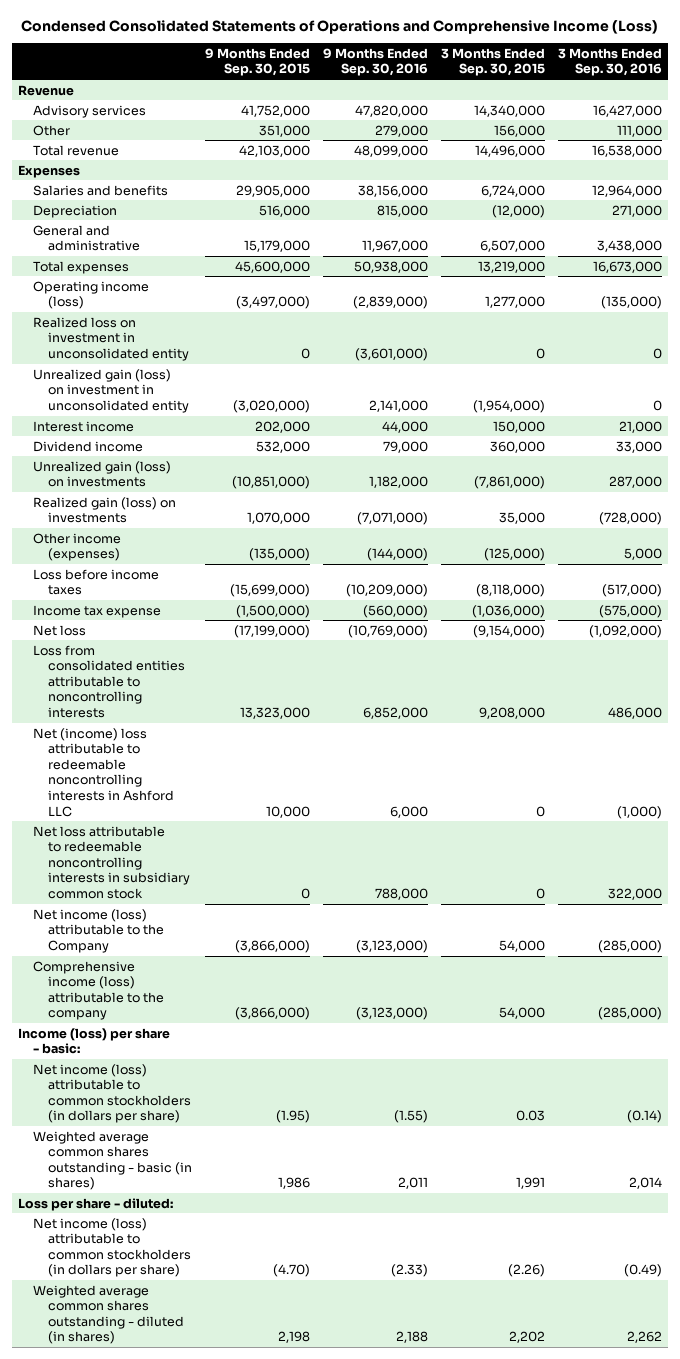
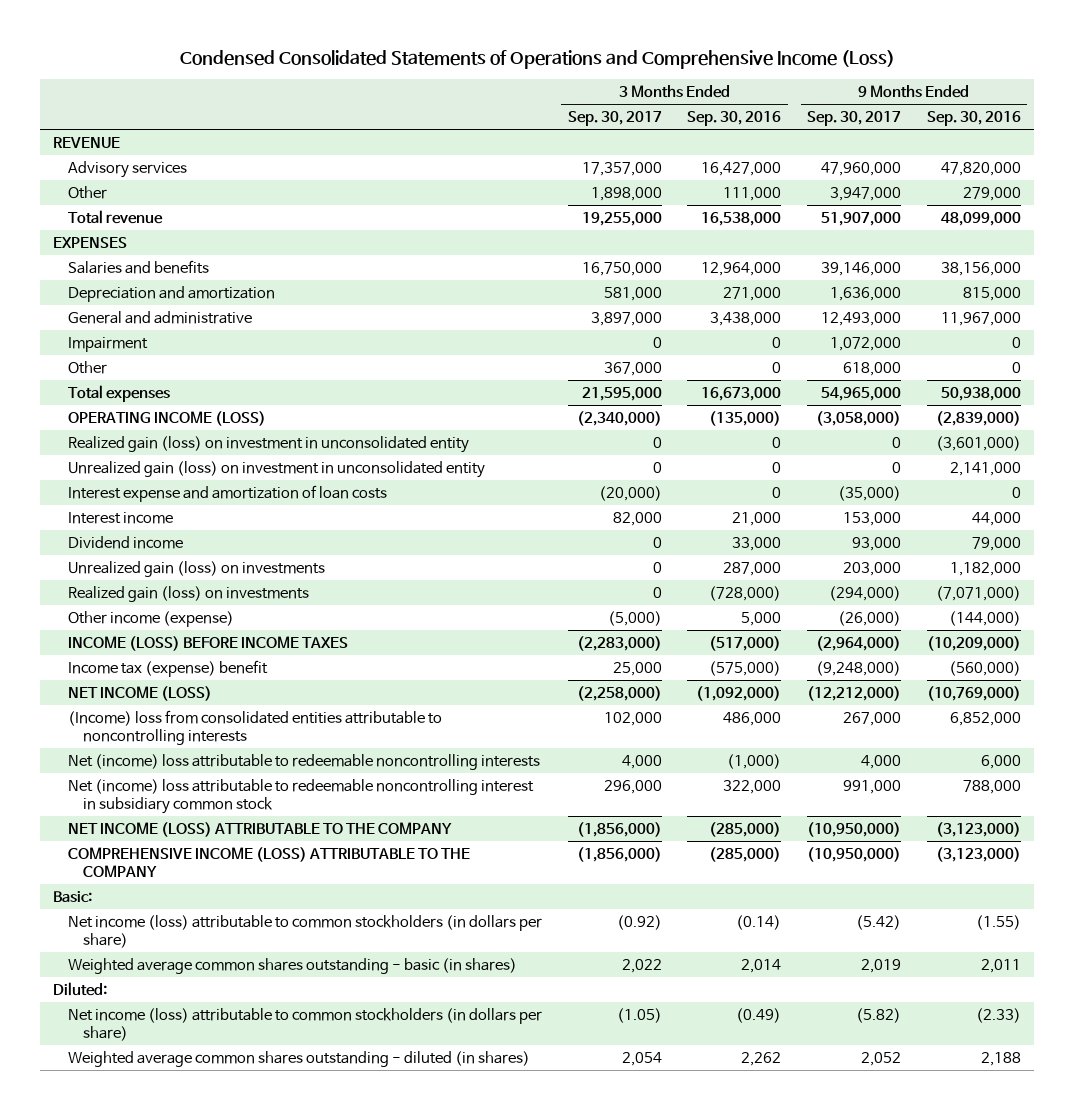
[204,47,310,77] 9 Months Ended Sep. 30, 2015 -> none
[440,47,545,77] 3 Months Ended Sep. 30, 2015 -> none
none -> [567,111,662,127] Sep. 30, 2017
none -> [807,111,902,127] Sep. 30, 2017
[18,84,75,96] Revenue -> [53,136,121,148] REVENUE
[18,164,81,178] Expenses -> [53,236,128,248] EXPENSES
[32,204,117,218] Depreciation -> [68,285,276,302] Depreciation and amortization
none -> [68,336,149,352] Impairment
none -> [68,360,108,374] Other
[32,280,149,310] Operating income (loss) -> [68,410,267,426] OPERATING INCOME (LOSS)
[32,316,189,361] Realized loss on investment in unconsolidated entity -> [68,435,470,453] Realized gain (loss) on investment in unconsolidated entity
none -> [68,484,388,502] Interest expense and amortization of loan costs
[32,532,121,562] Other income (expenses) -> [68,610,235,627] Other income (expense)
[32,568,159,596] Loss before income taxes -> [68,635,349,651] INCOME (LOSS) BEFORE INCOME TAXES
[32,604,161,618] Income tax expense -> [68,659,269,677] Income tax (expense) benefit
[32,624,86,636] Net loss -> [68,685,213,701] NET INCOME (LOSS)
[32,644,185,719] Loss from consolidated entities attributable to noncontrolling interests -> [68,709,443,745] (Income) loss from consolidated entities attributable to noncontrolling interests
[32,727,174,817] Net (income) loss attributable to redeemable noncontrolling interests in Ashford LLC -> [68,753,541,770] Net (income) loss attributable to redeemable noncontrolling interests
[32,825,190,900] Net loss attributable to redeemable noncontrolling interests in subsidiary common stock -> [68,778,535,814] Net (income) loss attributable to redeemable noncontrolling interest in subsidiary common stock
[32,908,164,953] Net income (loss) attributable to the Company -> [68,821,453,837] NET INCOME (LOSS) ATTRIBUTABLE TO THE COMPANY
[32,960,164,1021] Comprehensive income (loss) attributable to the company -> [68,846,471,877] COMPREHENSIVE INCOME (LOSS) ATTRIBUTABLE TO THE COMPANY
[18,1027,171,1055] Income (loss) per share - basic: -> [53,890,93,903] Basic:
[18,1197,174,1211] Loss per share - diluted: -> [53,981,108,996] Diluted:

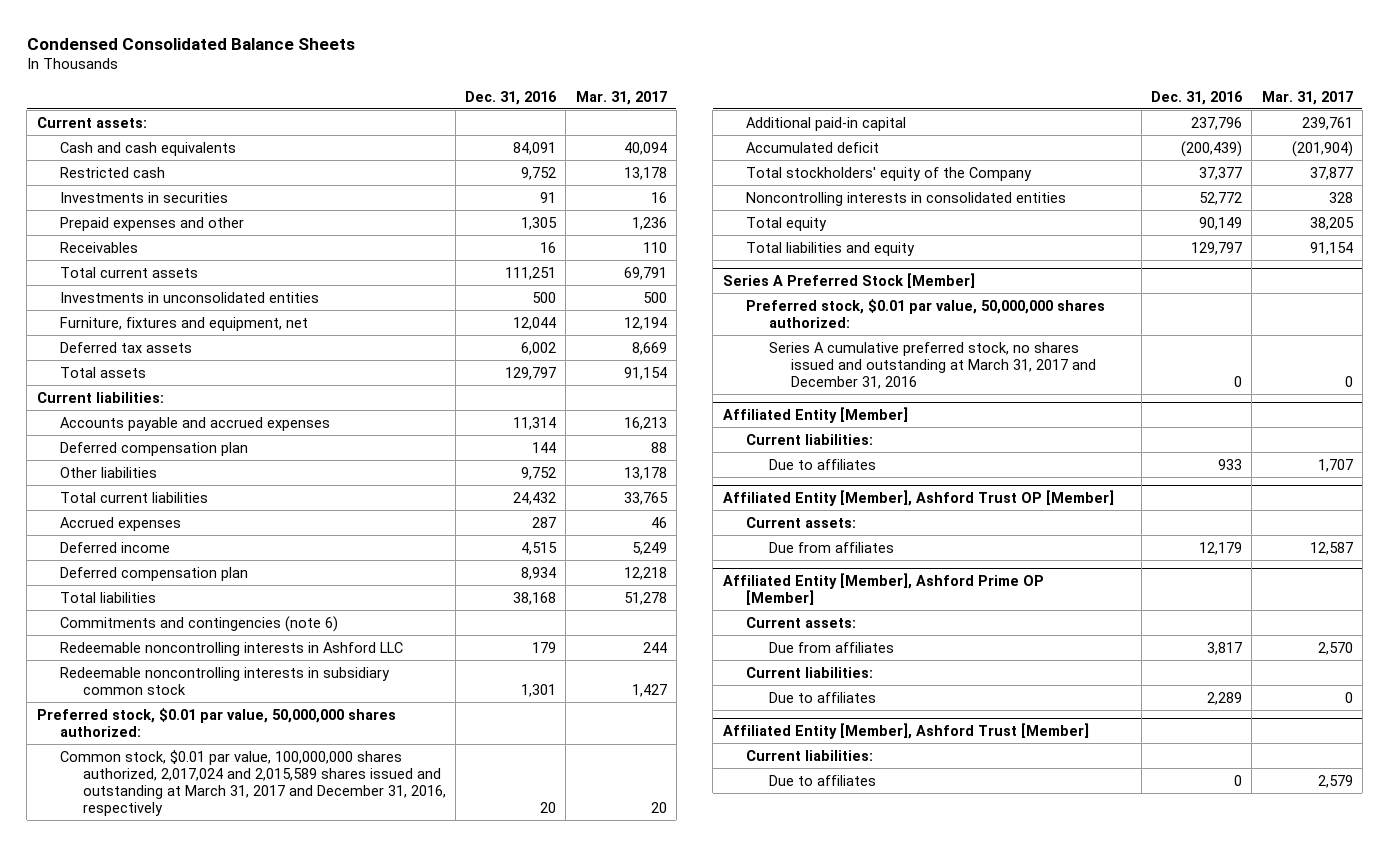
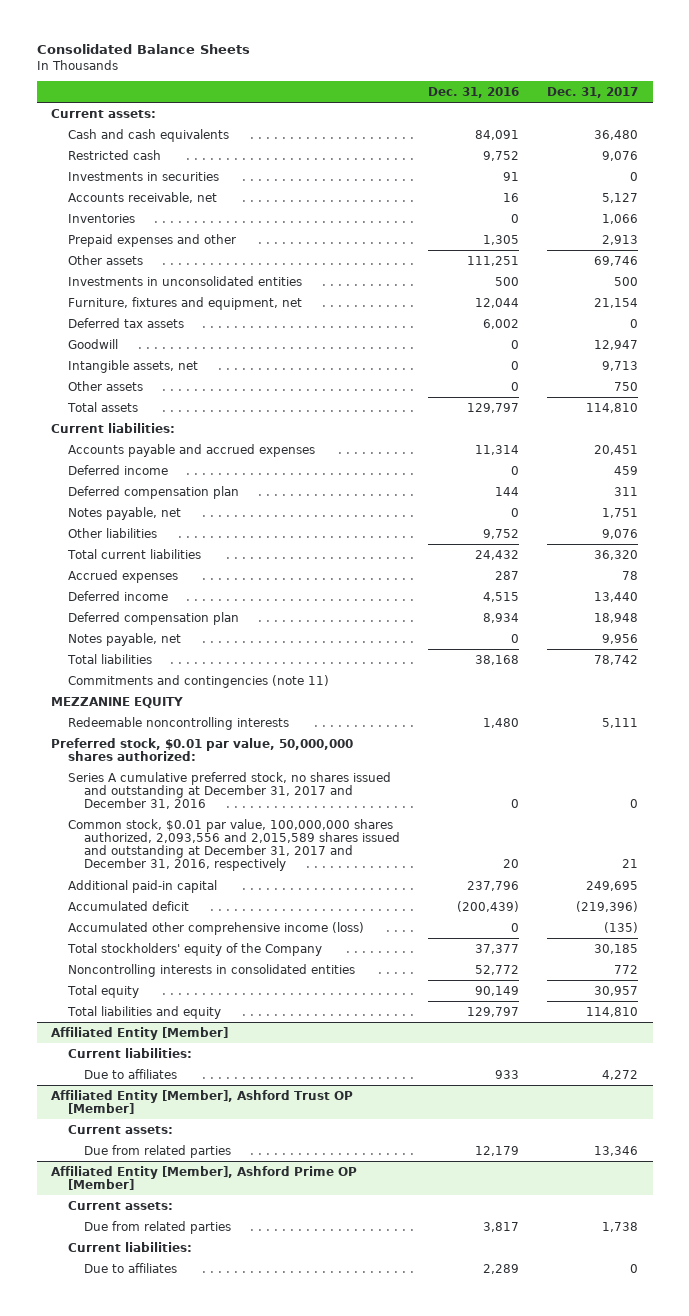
[26,37,355,50] Condensed Consolidated Balance Sheets -> [36,44,250,55] Consolidated Balance Sheets
[575,90,667,105] Mar. 31, 2017 -> none
none -> [547,86,639,98] Dec. 31, 2017
none -> [67,191,217,203] Accounts receivable, net
none -> [67,213,135,223] Inventories
[59,241,138,253] Receivables -> none
[59,266,198,278] Total current assets -> [67,254,143,265] Other assets
none -> [67,338,118,349] Goodwill
none -> [67,359,198,373] Intangible assets, net
none -> [67,380,143,391] Other assets
none -> [67,464,168,475] Deferred income
none -> [67,506,181,520] Notes payable, net
none -> [67,632,181,646] Notes payable, net
[59,666,390,695] Redeemable noncontrolling interests in subsidiary common stock -> none
[59,615,338,632] Commitments and contingencies (note 6) -> [67,674,329,688] Commitments and contingencies (note 11)
none -> [50,696,183,708] MEZZANINE EQUITY
[59,641,403,656] Redeemable noncontrolling interests in Ashford LLC -> [67,716,289,730] Redeemable noncontrolling interests
[532,641,557,653] 179 -> [483,717,520,728] 1,480
none -> [67,771,391,810] Series A cumulative preferred stock, no shares issued and outstanding at December 31, 2017 and December 31, 2016
[59,749,446,816] Common stock, $0.01 par value, 100,000,000 shares authorized, 2,017,024 and 2,015,589 shares issued and outstanding at March 31, 2017 and December 31, 2016, respectively -> [67,818,401,872] Common stock, $0.01 par value, 100,000,000 shares authorized, 2,093,556 and 2,015,589 shares issued and outstanding at December 31, 2017 and December 31, 2016, respectively
none -> [67,921,364,935] Accumulated other comprehensive income (loss)
[722,273,975,289] Series A Preferred Stock [Member] -> none
[745,298,1105,328] Preferred stock, $0.01 par value, 50,000,000 shares authorized: -> none
[768,341,1097,389] Series A cumulative preferred stock, no shares issued and outstanding at March 31, 2017 and December 31, 2016 -> none
[768,541,894,553] Due from affiliates -> [84,1144,232,1158] Due from related parties
[768,641,894,653] Due from affiliates -> [84,1220,232,1234] Due from related parties
[722,723,1089,740] Affiliated Entity [Member], Ashford Trust [Member] -> none
[745,749,873,761] Current liabilities: -> none
[768,774,876,786] Due to affiliates -> none

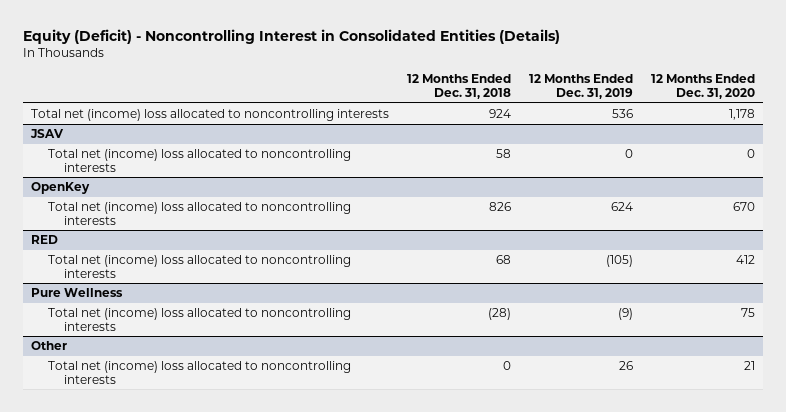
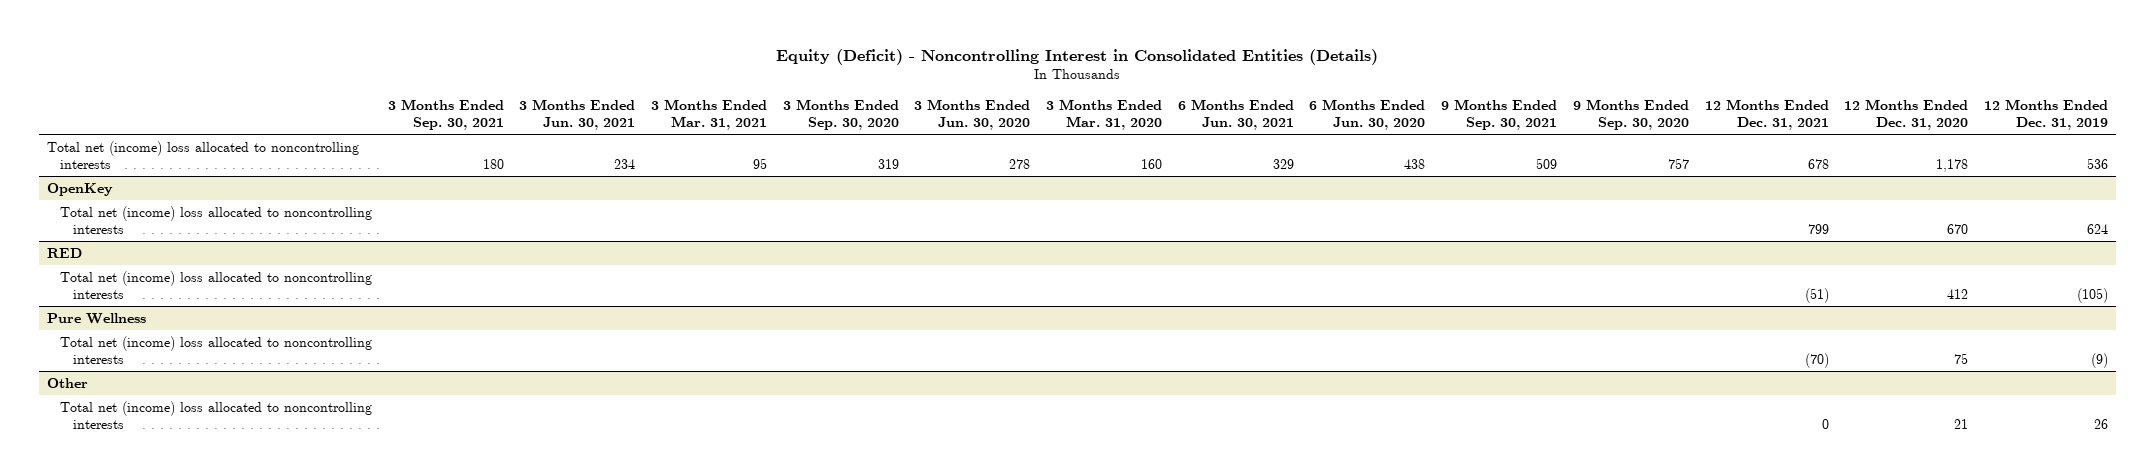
[407,74,512,100] 12 Months Ended Dec. 31, 2018 -> none
none -> [387,99,504,130] 3 Months Ended Sep. 30, 2021
none -> [519,99,636,130] 3 Months Ended Jun. 30, 2021
none -> [651,99,768,130] 3 Months Ended Mar. 31, 2021
none -> [782,99,899,130] 3 Months Ended Sep. 30, 2020
none -> [914,99,1031,130] 3 Months Ended Jun. 30, 2020
none -> [1046,99,1163,130] 3 Months Ended Mar. 31, 2020
none -> [1177,99,1294,130] 6 Months Ended Jun. 30, 2021
none -> [1309,99,1426,130] 6 Months Ended Jun. 30, 2020
none -> [1441,99,1558,130] 9 Months Ended Sep. 30, 2021
none -> [1572,99,1689,130] 9 Months Ended Sep. 30, 2020
none -> [1704,99,1829,130] 12 Months Ended Dec. 31, 2021
[30,128,65,138] JSAV -> none
[47,148,351,172] Total net (income) loss allocated to noncontrolling interests -> none

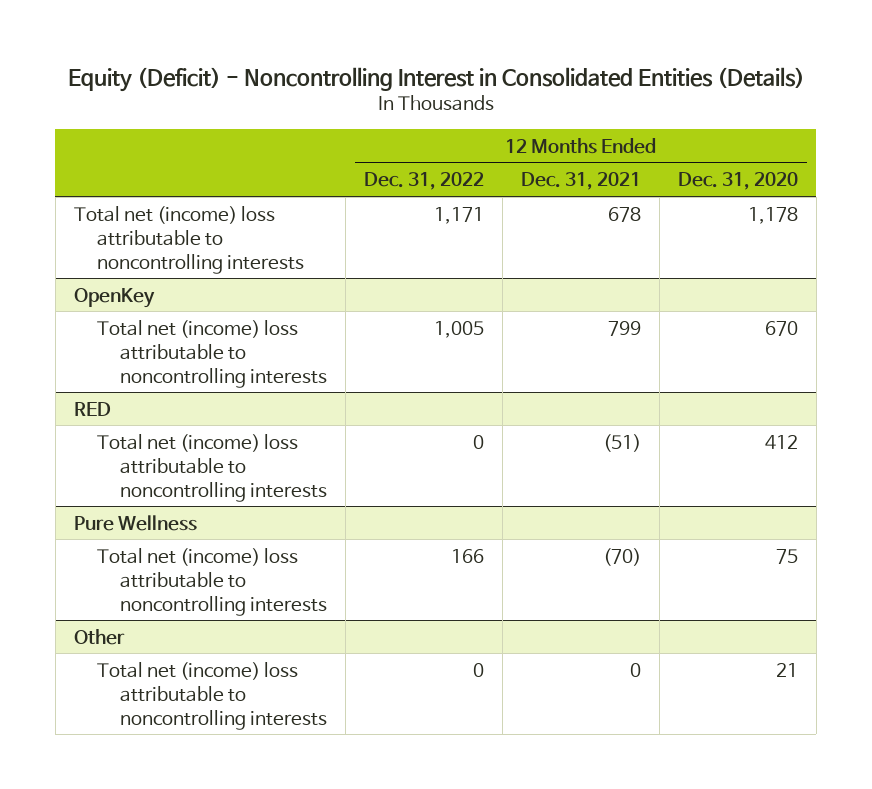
[387,99,504,130] 3 Months Ended Sep. 30, 2021 -> none
[519,99,636,130] 3 Months Ended Jun. 30, 2021 -> none
[651,99,768,130] 3 Months Ended Mar. 31, 2021 -> none
[782,99,899,130] 3 Months Ended Sep. 30, 2020 -> none
[914,99,1031,130] 3 Months Ended Jun. 30, 2020 -> none
[1046,99,1163,130] 3 Months Ended Mar. 31, 2020 -> none
[1177,99,1294,130] 6 Months Ended Jun. 30, 2021 -> none
[1309,99,1426,130] 6 Months Ended Jun. 30, 2020 -> none
[1441,99,1558,130] 9 Months Ended Sep. 30, 2021 -> none
[1572,99,1689,130] 9 Months Ended Sep. 30, 2020 -> none
[1983,99,2108,130] 12 Months Ended Dec. 31, 2019 -> none
none -> [364,172,485,191] Dec. 31, 2022
[46,141,359,169] Total net (income) loss allocated to noncontrolling interests -> [73,205,304,274] Total net (income) loss attributable to noncontrolling interests
[60,206,373,234] Total net (income) loss allocated to noncontrolling interests -> [96,319,328,388] Total net (income) loss attributable to noncontrolling interests
[60,271,373,299] Total net (income) loss allocated to noncontrolling interests -> [96,433,328,502] Total net (income) loss attributable to noncontrolling interests
[60,336,373,364] Total net (income) loss allocated to noncontrolling interests -> [96,547,328,616] Total net (income) loss attributable to noncontrolling interests
[60,401,373,429] Total net (income) loss allocated to noncontrolling interests -> [96,661,328,730] Total net (income) loss attributable to noncontrolling interests

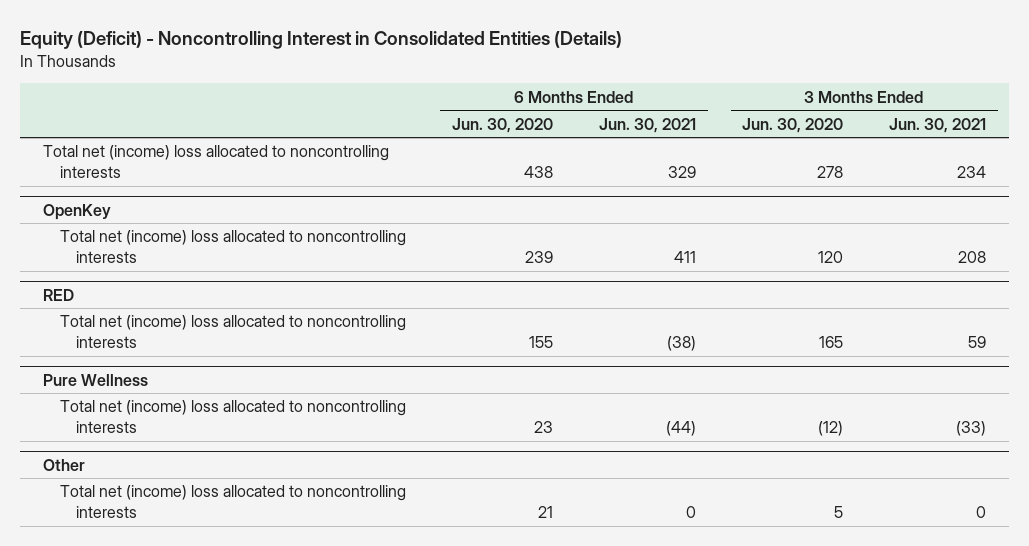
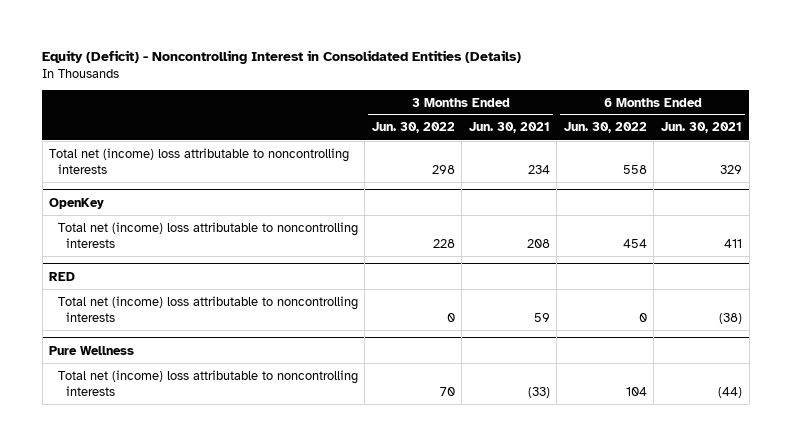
[451,117,553,133] Jun. 30, 2020 -> none
[742,117,844,133] Jun. 30, 2020 -> none
none -> [371,122,455,134] Jun. 30, 2022
none -> [563,122,647,134] Jun. 30, 2022
[43,145,390,179] Total net (income) loss allocated to noncontrolling interests -> [49,147,350,174] Total net (income) loss attributable to noncontrolling interests
[59,230,406,264] Total net (income) loss allocated to noncontrolling interests -> [57,221,358,248] Total net (income) loss attributable to noncontrolling interests
[59,315,406,349] Total net (income) loss allocated to noncontrolling interests -> [57,295,358,322] Total net (income) loss attributable to noncontrolling interests
[43,458,86,471] Other -> none
[59,485,406,519] Total net (income) loss allocated to noncontrolling interests -> none
[59,400,406,434] Total net (income) loss allocated to noncontrolling interests -> [57,369,358,396] Total net (income) loss attributable to noncontrolling interests

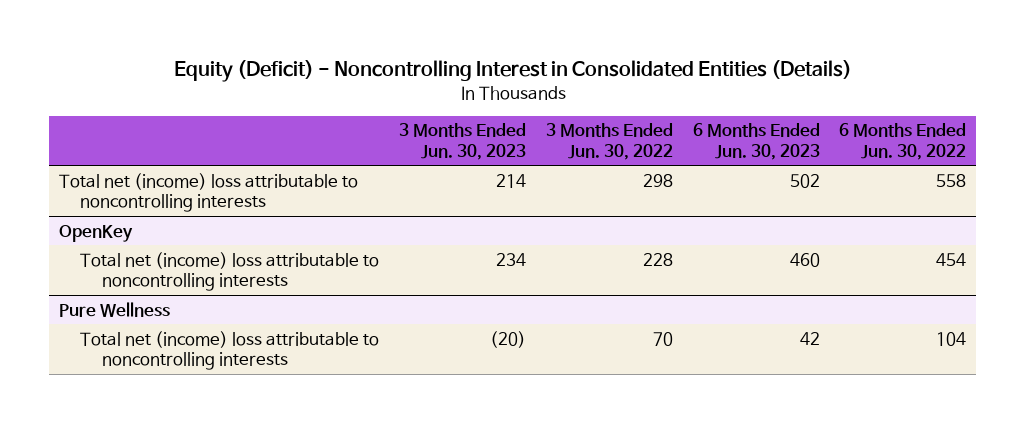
[468,122,550,134] Jun. 30, 2021 -> none
[660,122,742,134] Jun. 30, 2021 -> none
none -> [399,123,527,161] 3 Months Ended Jun. 30, 2023
none -> [692,123,820,161] 6 Months Ended Jun. 30, 2023
[49,271,76,281] RED -> none
[57,295,358,322] Total net (income) loss attributable to noncontrolling interests -> none

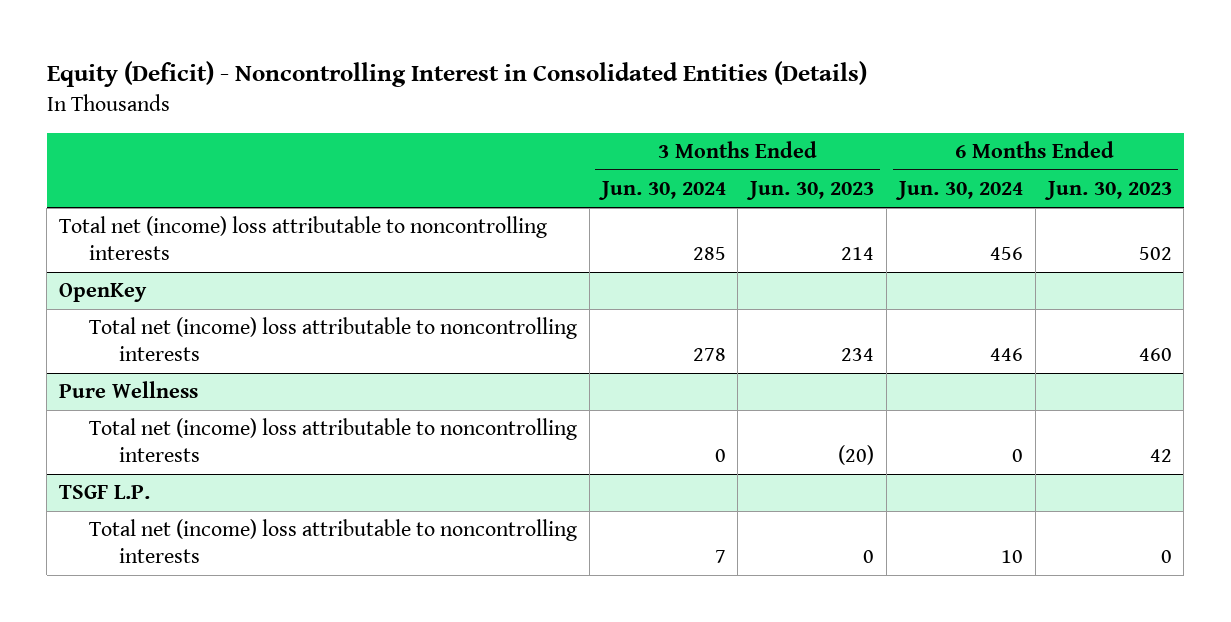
[545,123,673,161] 3 Months Ended Jun. 30, 2022 -> none
[839,123,967,161] 6 Months Ended Jun. 30, 2022 -> none
none -> [597,181,726,201] Jun. 30, 2024
none -> [894,181,1023,201] Jun. 30, 2024
none -> [59,485,151,500] TSGF L.P.
none -> [88,519,577,564] Total net (income) loss attributable to noncontrolling interests

